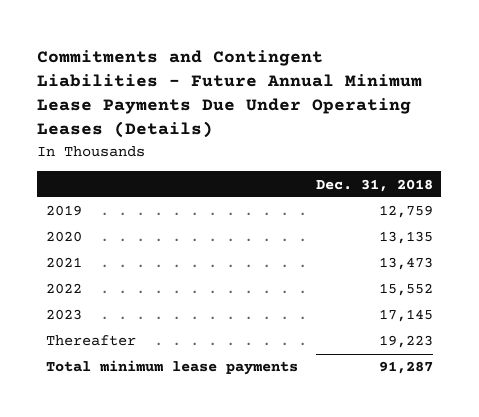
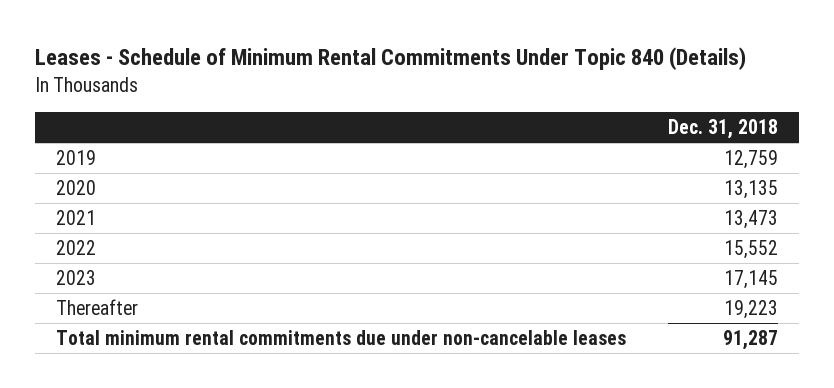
[37,49,423,139] Commitments and Contingent Liabilities - Future Annual Minimum Lease Payments Due Under Operating Leases (Details) -> [34,47,746,71] Leases - Schedule of Minimum Rental Commitments Under Topic 840 (Details)
[46,360,299,376] Total minimum lease payments -> [55,330,626,346] Total minimum rental commitments due under non-cancelable leases

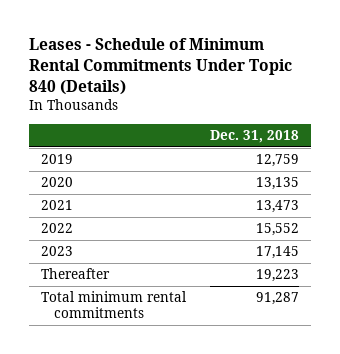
[55,330,626,346] Total minimum rental commitments due under non-cancelable leases -> [40,291,187,319] Total minimum rental commitments

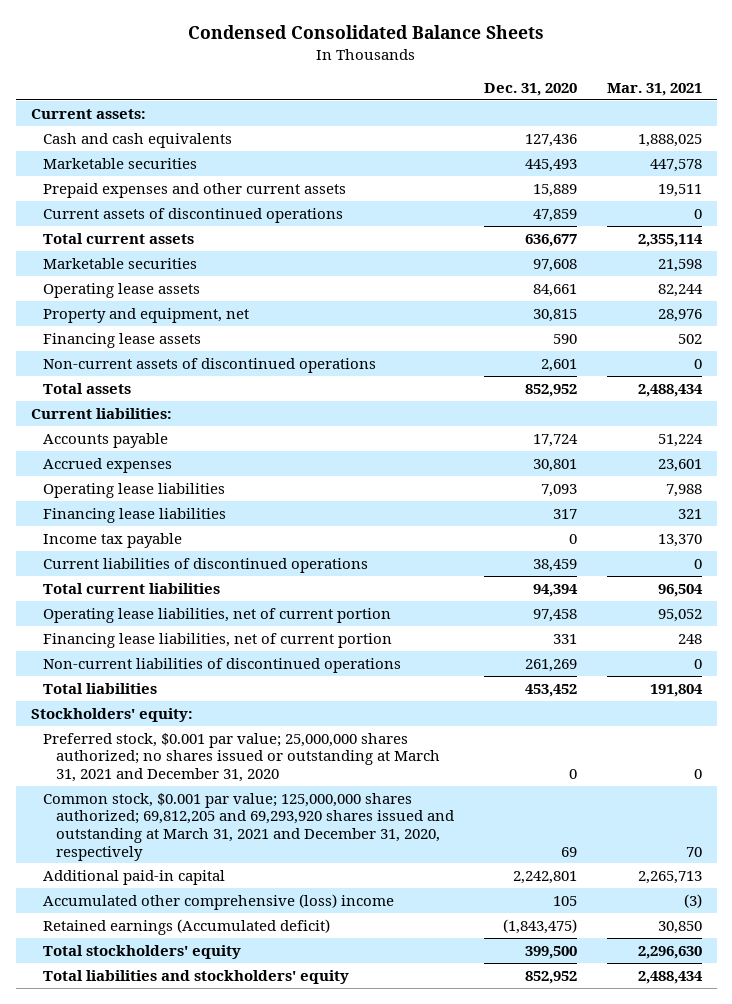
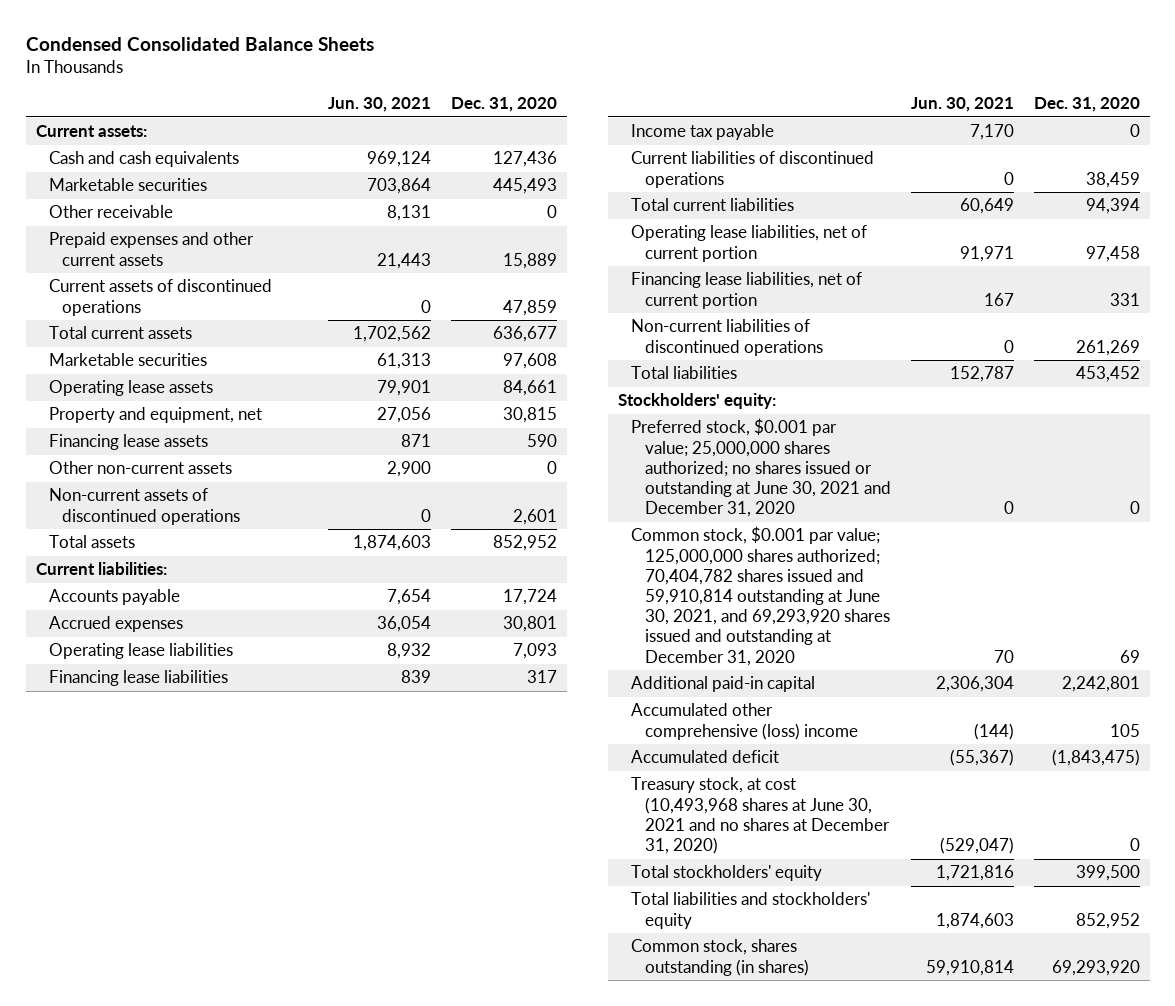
[606,82,702,96] Mar. 31, 2021 -> none
none -> [328,96,432,112] Jun. 30, 2021
none -> [48,205,173,219] Other receivable
none -> [48,461,232,475] Other non-current assets
[43,732,441,783] Preferred stock, $0.001 par value; 25,000,000 shares authorized; no shares issued or outstanding at March 31, 2021 and December 31, 2020 -> [631,418,891,518] Preferred stock, $0.001 par value; 25,000,000 shares authorized; no shares issued or outstanding at June 30, 2021 and December 31, 2020
[43,792,455,861] Common stock, $0.001 par value; 125,000,000 shares authorized; 69,812,205 and 69,293,920 shares issued and outstanding at March 31, 2021 and December 31, 2020, respectively -> [631,526,890,666] Common stock, $0.001 par value; 125,000,000 shares authorized; 70,404,782 shares issued and 59,910,814 outstanding at June 30, 2021, and 69,293,920 shares issued and outstanding at December 31, 2020
[43,918,331,935] Retained earnings (Accumulated deficit) -> [631,750,780,764] Accumulated deficit
none -> [631,777,890,855] Treasury stock, at cost (10,493,968 shares at June 30, 2021 and no shares at December 31, 2020)
none -> [631,939,809,976] Common stock, shares outstanding (in shares)

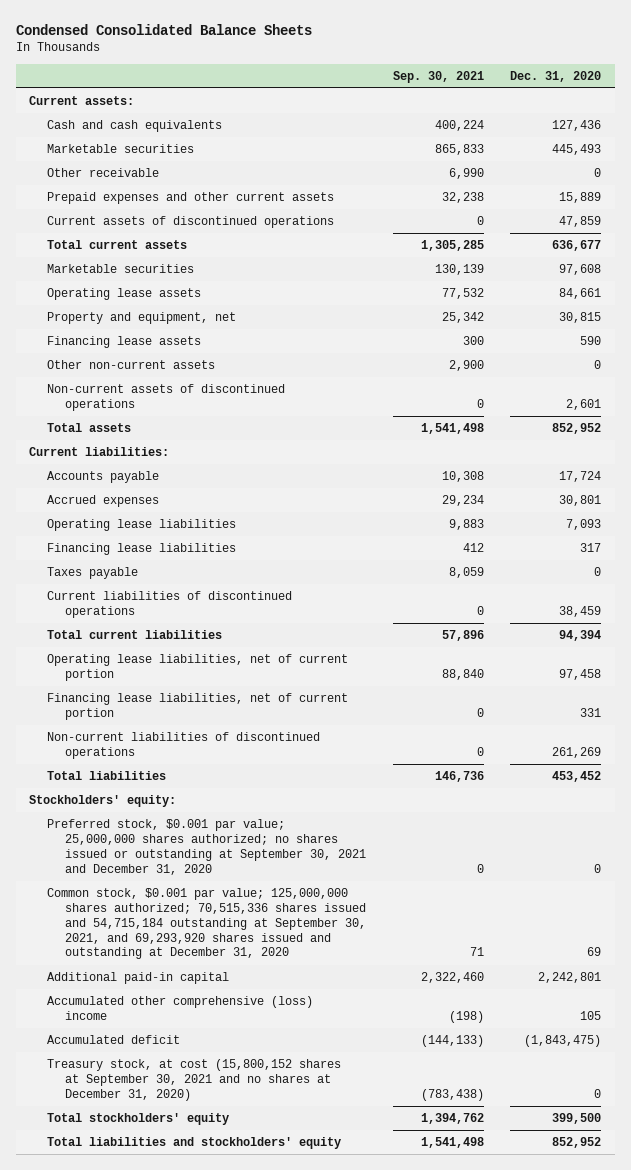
[328,96,432,112] Jun. 30, 2021 -> none
none -> [392,70,484,83] Sep. 30, 2021
[631,124,775,141] Income tax payable -> [47,567,139,580] Taxes payable
[631,418,891,518] Preferred stock, $0.001 par value; 25,000,000 shares authorized; no shares issued or outstanding at June 30, 2021 and December 31, 2020 -> [47,819,367,875] Preferred stock, $0.001 par value; 25,000,000 shares authorized; no shares issued or outstanding at September 30, 2021 and December 31, 2020
[631,526,890,666] Common stock, $0.001 par value; 125,000,000 shares authorized; 70,404,782 shares issued and 59,910,814 outstanding at June 30, 2021, and 69,293,920 shares issued and outstanding at December 31, 2020 -> [47,888,367,960] Common stock, $0.001 par value; 125,000,000 shares authorized; 70,515,336 shares issued and 54,715,184 outstanding at September 30, 2021, and 69,293,920 shares issued and outstanding at December 31, 2020
[631,777,890,855] Treasury stock, at cost (10,493,968 shares at June 30, 2021 and no shares at December 31, 2020) -> [47,1059,342,1101] Treasury stock, at cost (15,800,152 shares at September 30, 2021 and no shares at December 31, 2020)
[631,939,809,976] Common stock, shares outstanding (in shares) -> none

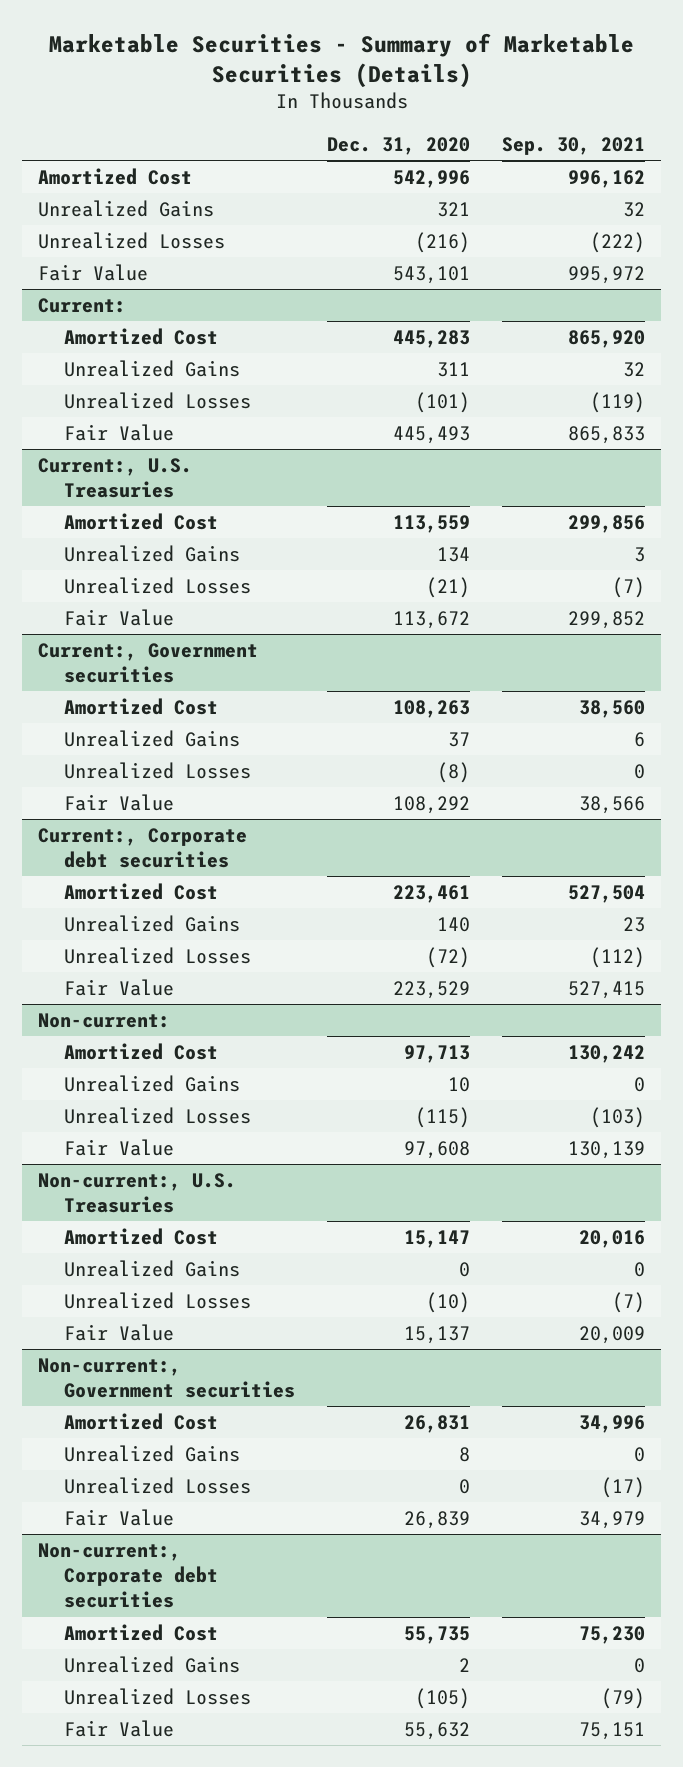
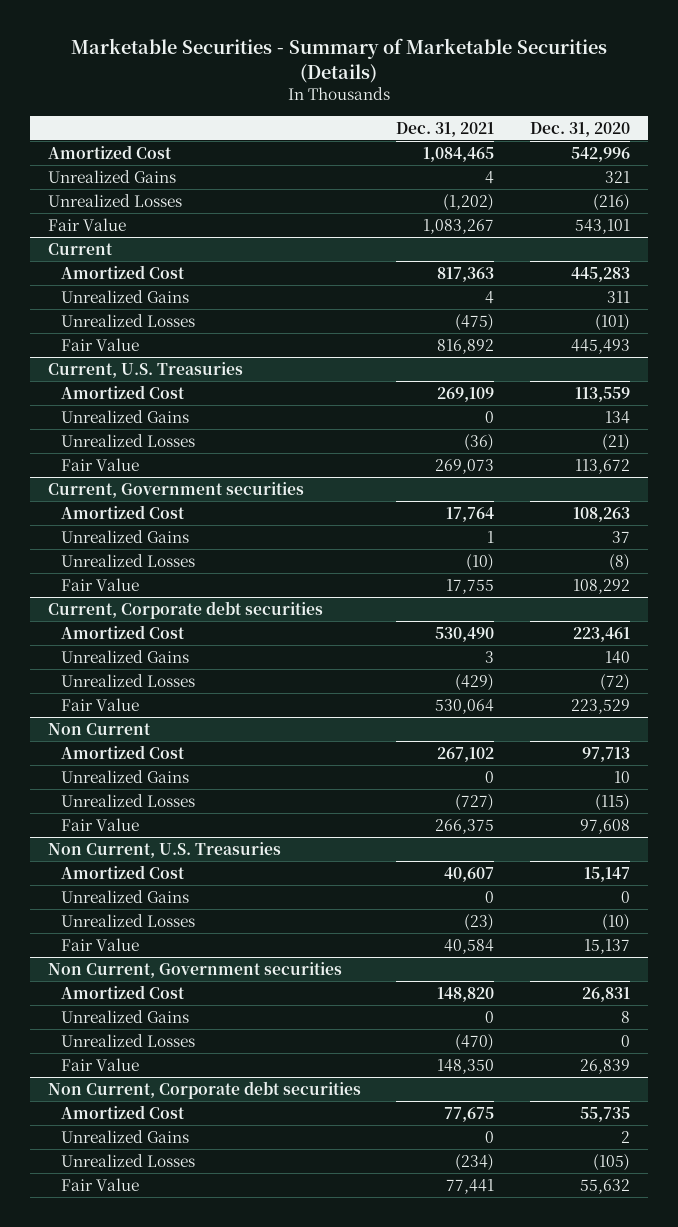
[502,136,646,155] Sep. 30, 2021 -> none
none -> [396,121,495,137] Dec. 31, 2021
[37,297,126,313] Current: -> [47,242,113,255] Current
[37,457,192,499] Current:, U.S. Treasuries -> [47,361,243,378] Current, U.S. Treasuries
[37,642,258,684] Current:, Government securities -> [47,481,304,498] Current, Government securities
[37,827,247,869] Current:, Corporate debt securities -> [47,600,323,619] Current, Corporate debt securities
[37,1012,170,1028] Non-current: -> [47,722,151,735] Non Current
[37,1172,236,1214] Non-current:, U.S. Treasuries -> [47,841,281,858] Non Current, U.S. Treasuries
[37,1357,295,1399] Non-current:, Government securities -> [47,961,342,978] Non Current, Government securities
[37,1542,218,1609] Non-current:, Corporate debt securities -> [47,1080,361,1099] Non Current, Corporate debt securities

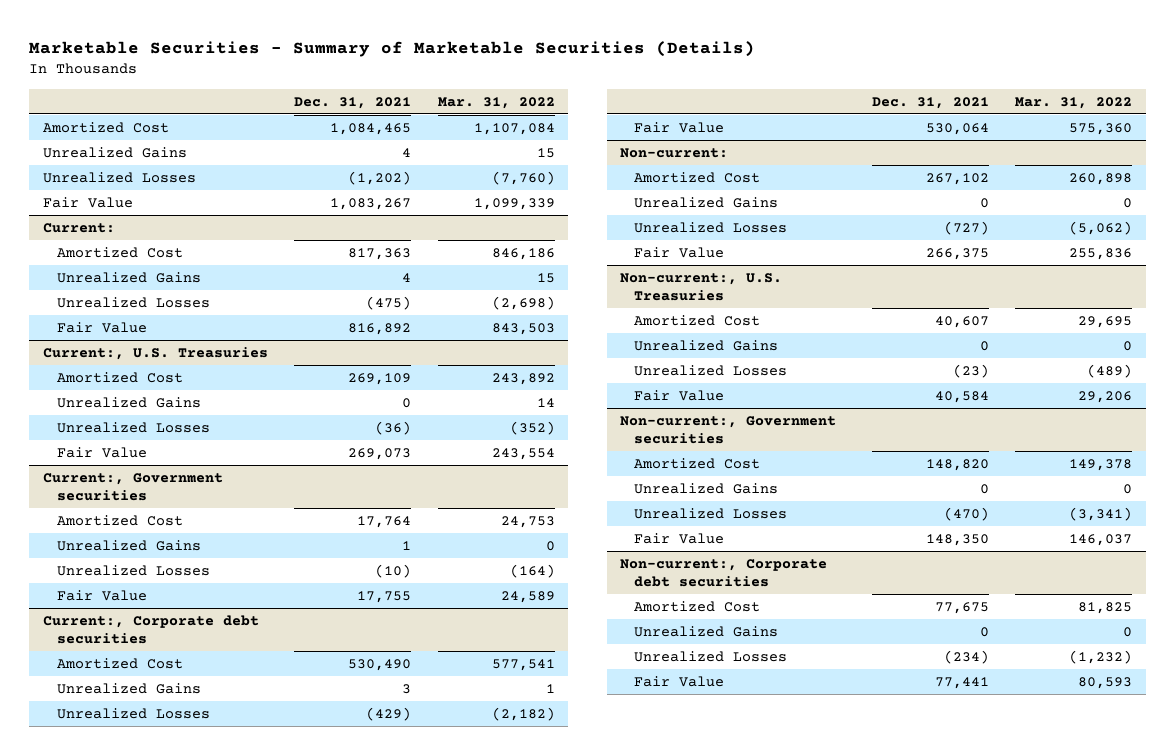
[529,121,630,137] Dec. 31, 2020 -> none
none -> [438,96,556,109] Mar. 31, 2022
[47,242,113,255] Current -> [42,223,115,234] Current:
[47,361,243,378] Current, U.S. Treasuries -> [42,347,268,361] Current:, U.S. Treasuries
[47,481,304,498] Current, Government securities -> [42,473,223,501] Current:, Government securities
[47,600,323,619] Current, Corporate debt securities -> [42,615,259,644] Current:, Corporate debt securities
[47,722,151,735] Non Current -> [619,148,728,159] Non-current:
[47,841,281,858] Non Current, U.S. Treasuries -> [619,273,782,301] Non-current:, U.S. Treasuries
[47,961,342,978] Non Current, Government securities -> [619,416,836,444] Non-current:, Government securities
[47,1080,361,1099] Non Current, Corporate debt securities -> [619,559,827,587] Non-current:, Corporate debt securities

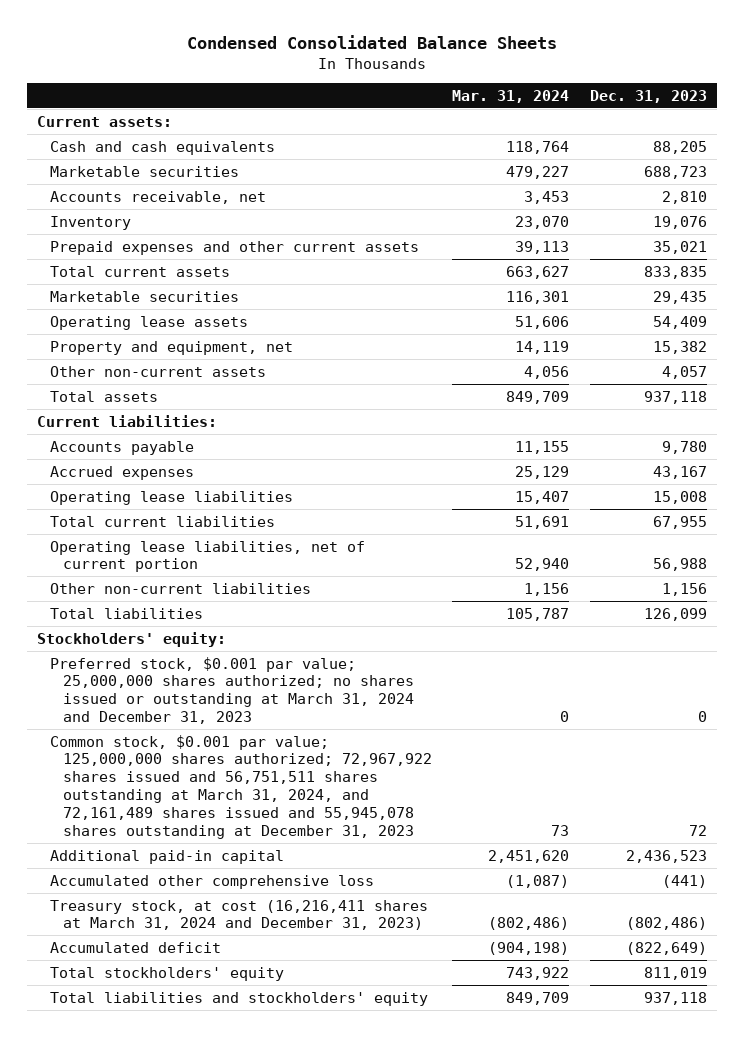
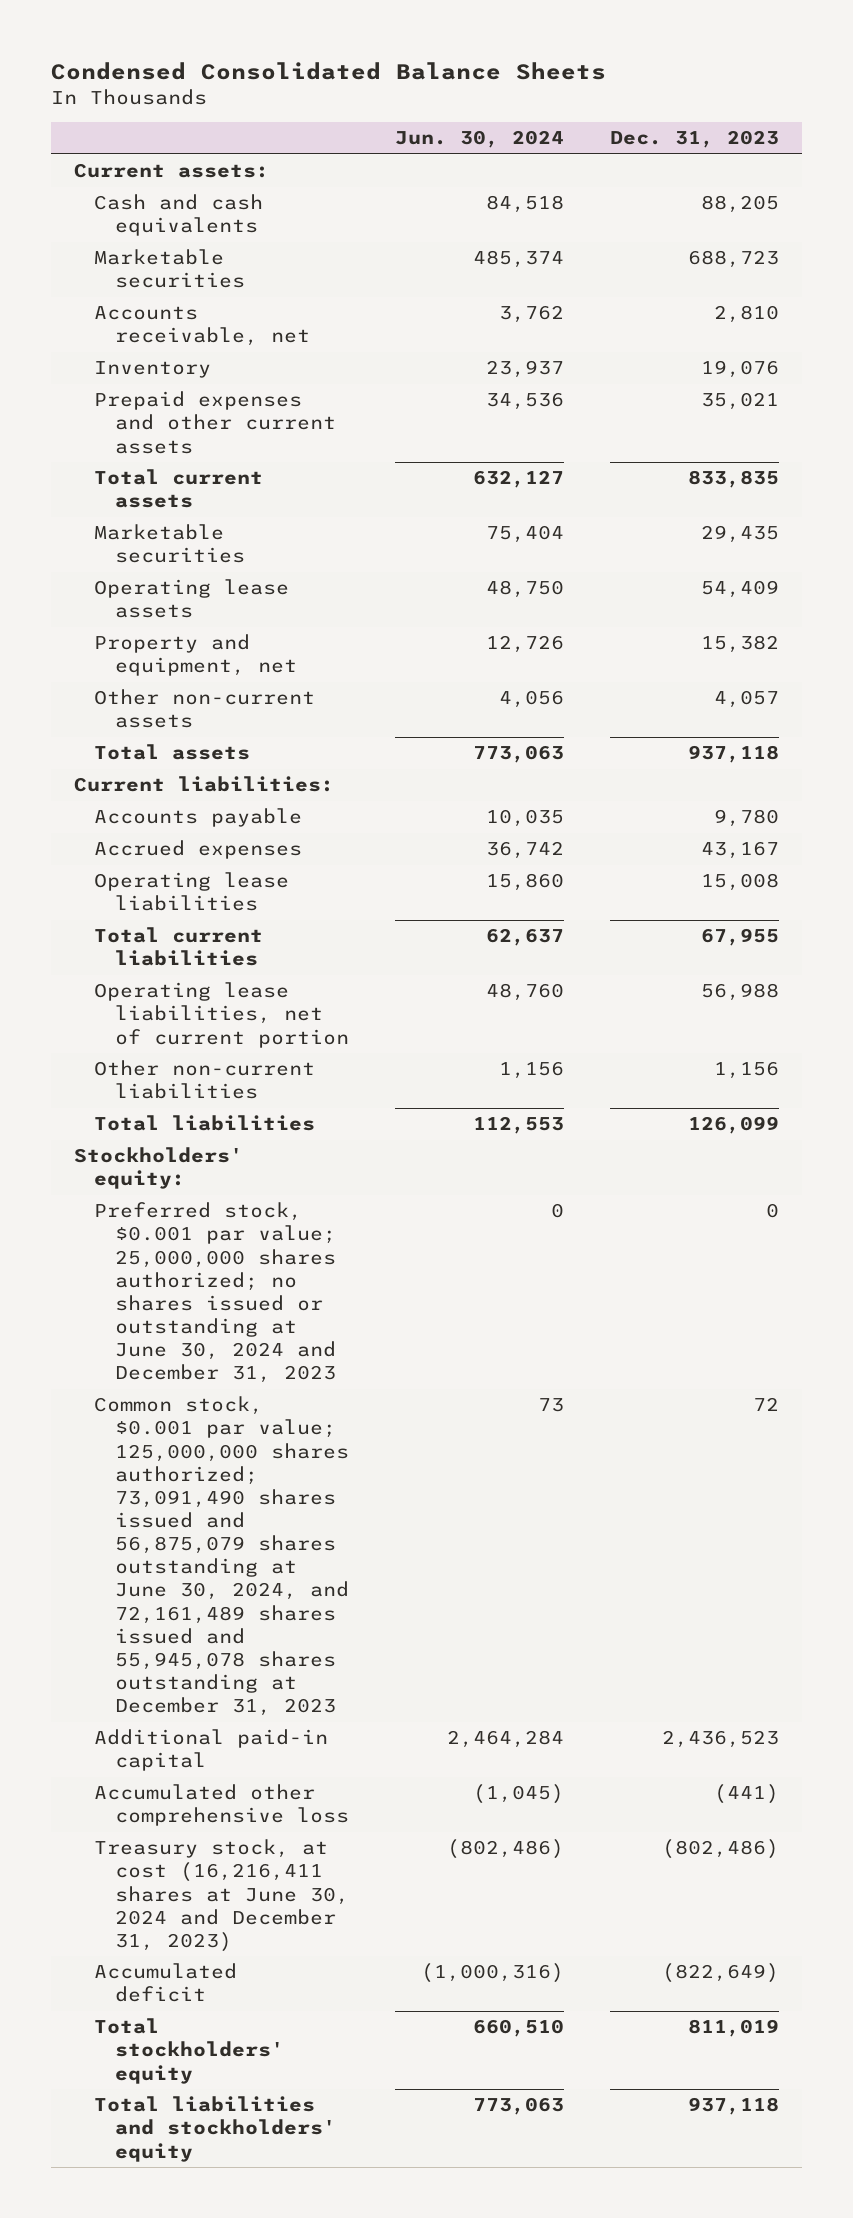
[452,89,570,103] Mar. 31, 2024 -> none
none -> [394,130,564,149] Jun. 30, 2024
[50,656,414,725] Preferred stock, $0.001 par value; 25,000,000 shares authorized; no shares issued or outstanding at March 31, 2024 and December 31, 2023 -> [94,1202,336,1384] Preferred stock, $0.001 par value; 25,000,000 shares authorized; no shares issued or outstanding at June 30, 2024 and December 31, 2023
[50,734,432,839] Common stock, $0.001 par value; 125,000,000 shares authorized; 72,967,922 shares issued and 56,751,511 shares outstanding at March 31, 2024, and 72,161,489 shares issued and 55,945,078 shares outstanding at December 31, 2023 -> [94,1396,349,1717] Common stock, $0.001 par value; 125,000,000 shares authorized; 73,091,490 shares issued and 56,875,079 shares outstanding at June 30, 2024, and 72,161,489 shares issued and 55,945,078 shares outstanding at December 31, 2023
[50,899,429,931] Treasury stock, at cost (16,216,411 shares at March 31, 2024 and December 31, 2023) -> [94,1839,349,1952] Treasury stock, at cost (16,216,411 shares at June 30, 2024 and December 31, 2023)

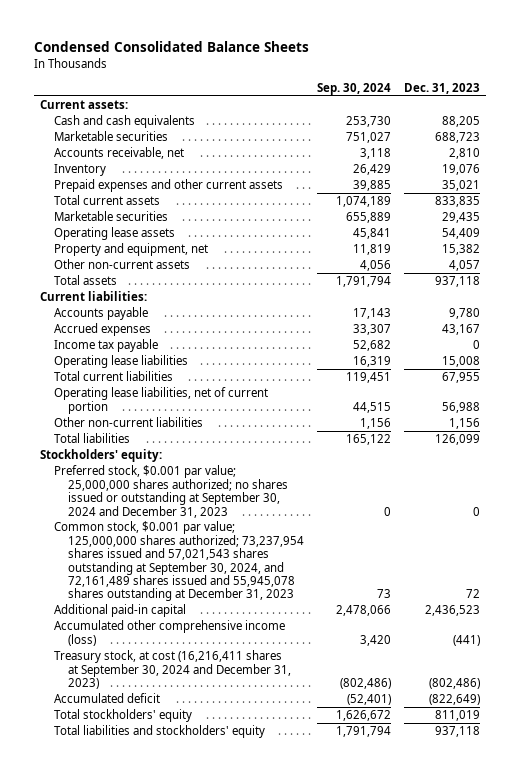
[394,130,564,149] Jun. 30, 2024 -> none
none -> [317,82,392,95] Sep. 30, 2024
none -> [54,339,159,353] Income tax payable
[94,1202,336,1384] Preferred stock, $0.001 par value; 25,000,000 shares authorized; no shares issued or outstanding at June 30, 2024 and December 31, 2023 -> [54,465,289,518] Preferred stock, $0.001 par value; 25,000,000 shares authorized; no shares issued or outstanding at September 30, 2024 and December 31, 2023
[94,1396,349,1717] Common stock, $0.001 par value; 125,000,000 shares authorized; 73,091,490 shares issued and 56,875,079 shares outstanding at June 30, 2024, and 72,161,489 shares issued and 55,945,078 shares outstanding at December 31, 2023 -> [54,521,305,602] Common stock, $0.001 par value; 125,000,000 shares authorized; 73,237,954 shares issued and 57,021,543 shares outstanding at September 30, 2024, and 72,161,489 shares issued and 55,945,078 shares outstanding at December 31, 2023
[94,1784,349,1827] Accumulated other comprehensive loss -> [54,620,286,646] Accumulated other comprehensive income (loss)
[94,1839,349,1952] Treasury stock, at cost (16,216,411 shares at June 30, 2024 and December 31, 2023) -> [54,650,292,690] Treasury stock, at cost (16,216,411 shares at September 30, 2024 and December 31, 2023)

